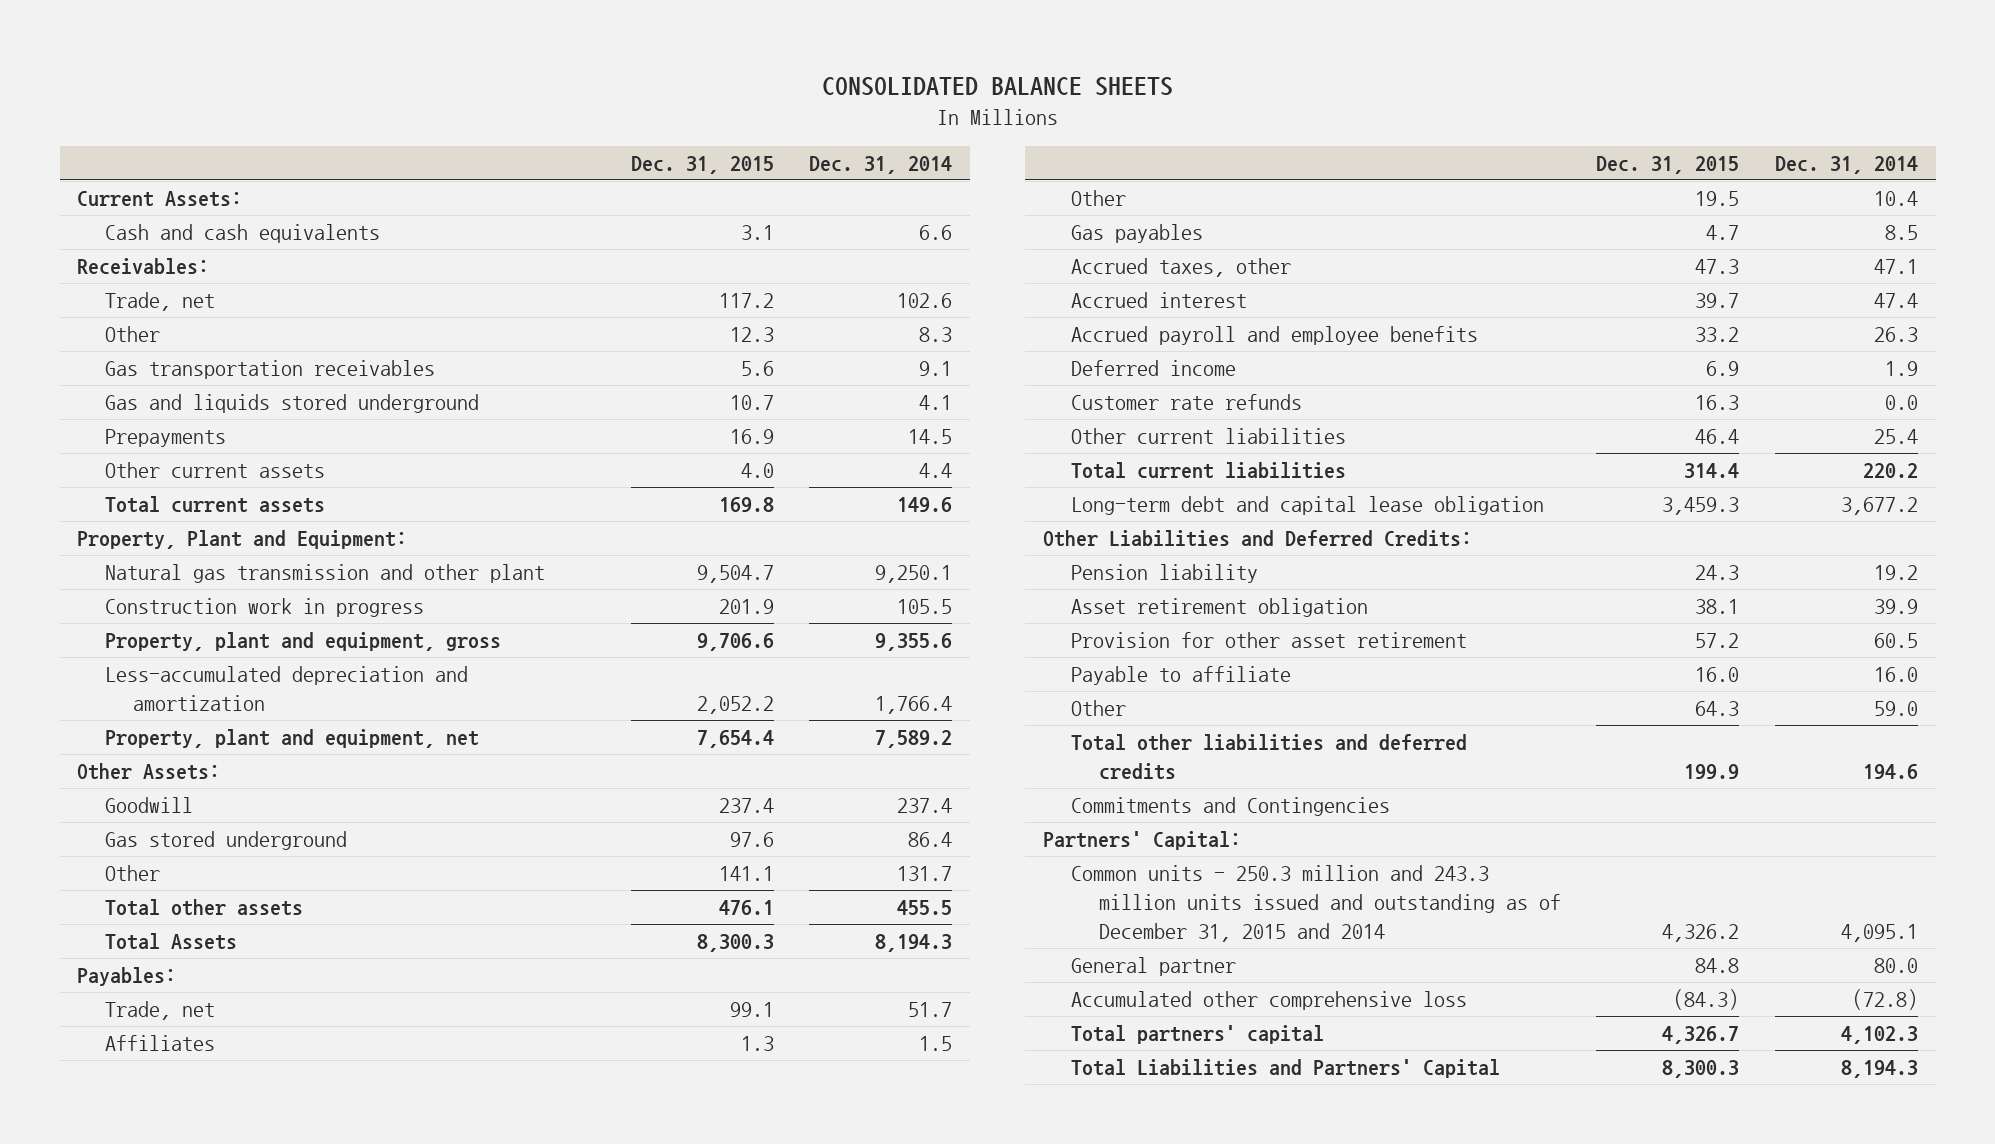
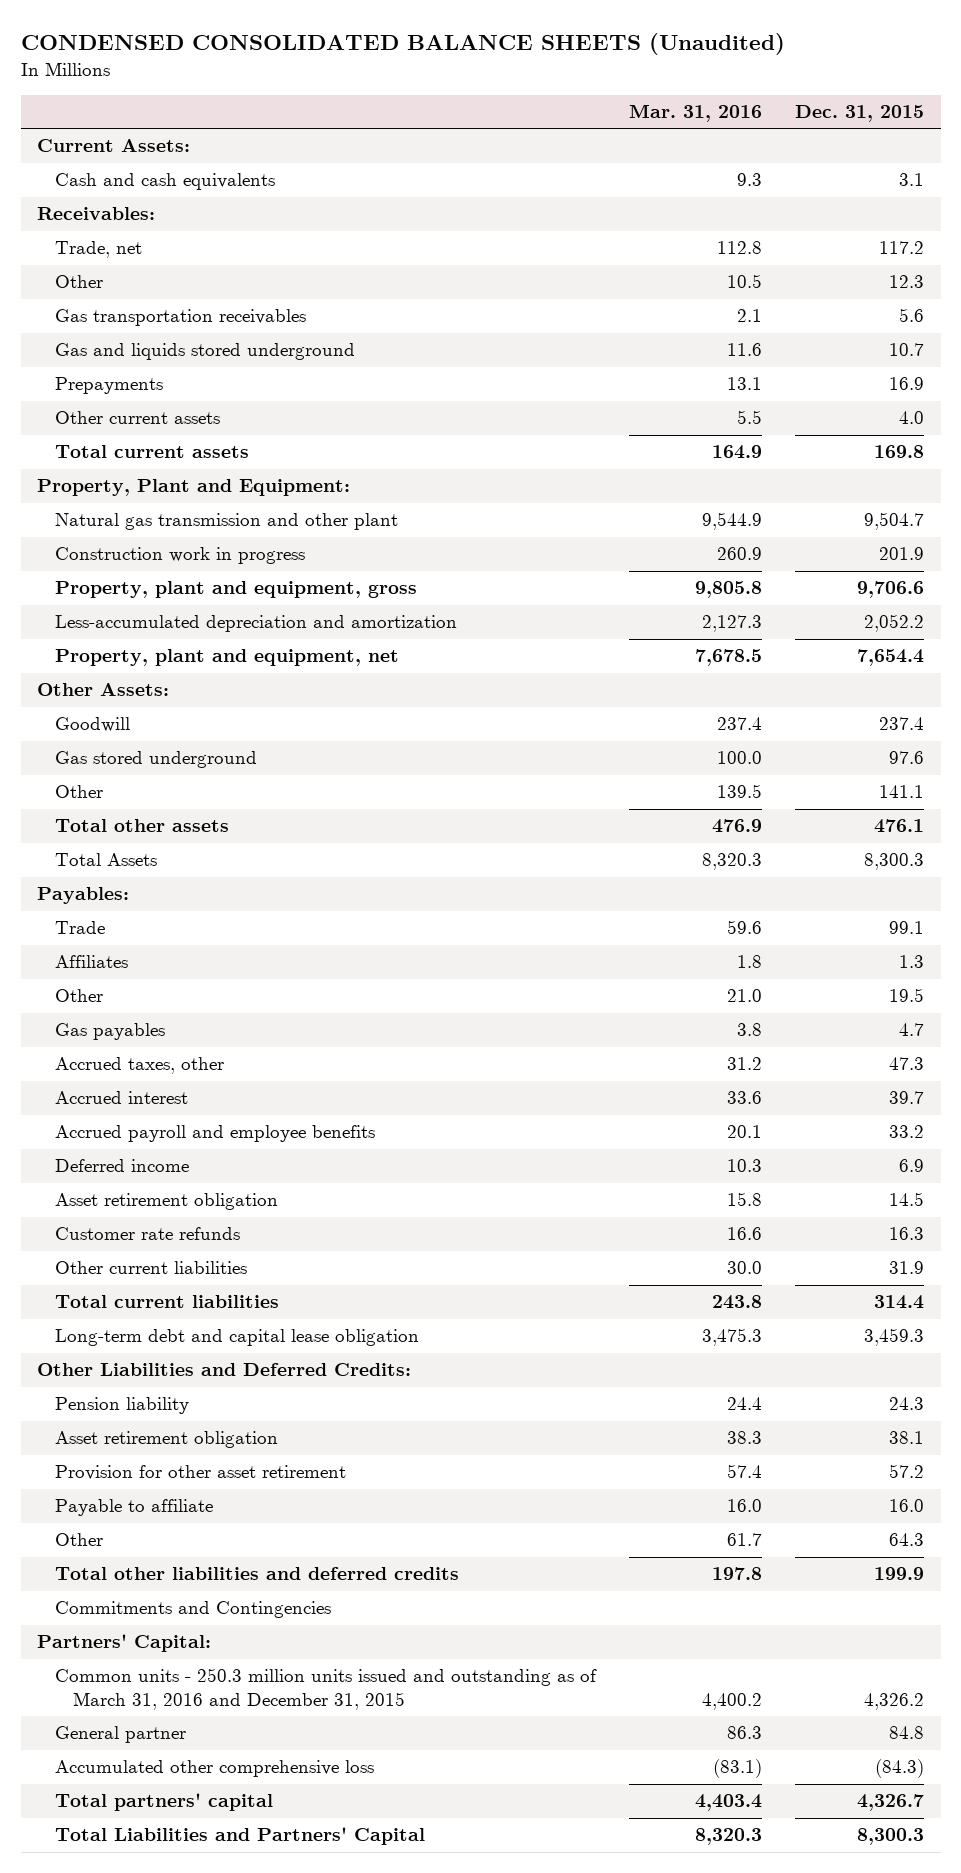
[821,76,1173,96] CONSOLIDATED BALANCE SHEETS -> [20,33,785,56] CONDENSED CONSOLIDATED BALANCE SHEETS (Unaudited)
[809,155,953,174] Dec. 31, 2014 -> none
none -> [629,103,763,122] Mar. 31, 2016
[105,1001,216,1021] Trade, net -> [54,921,105,935] Trade
none -> [54,1193,278,1211] Asset retirement obligation
[1695,429,1740,445] 46.4 -> [889,1261,925,1275] 31.9
[1070,865,1561,942] Common units - 250.3 million and 243.3 million units issued and outstanding as of December 31, 2015 and 2014 -> [54,1668,597,1710] Common units - 250.3 million units issued and outstanding as of March 31, 2016 and December 31, 2015

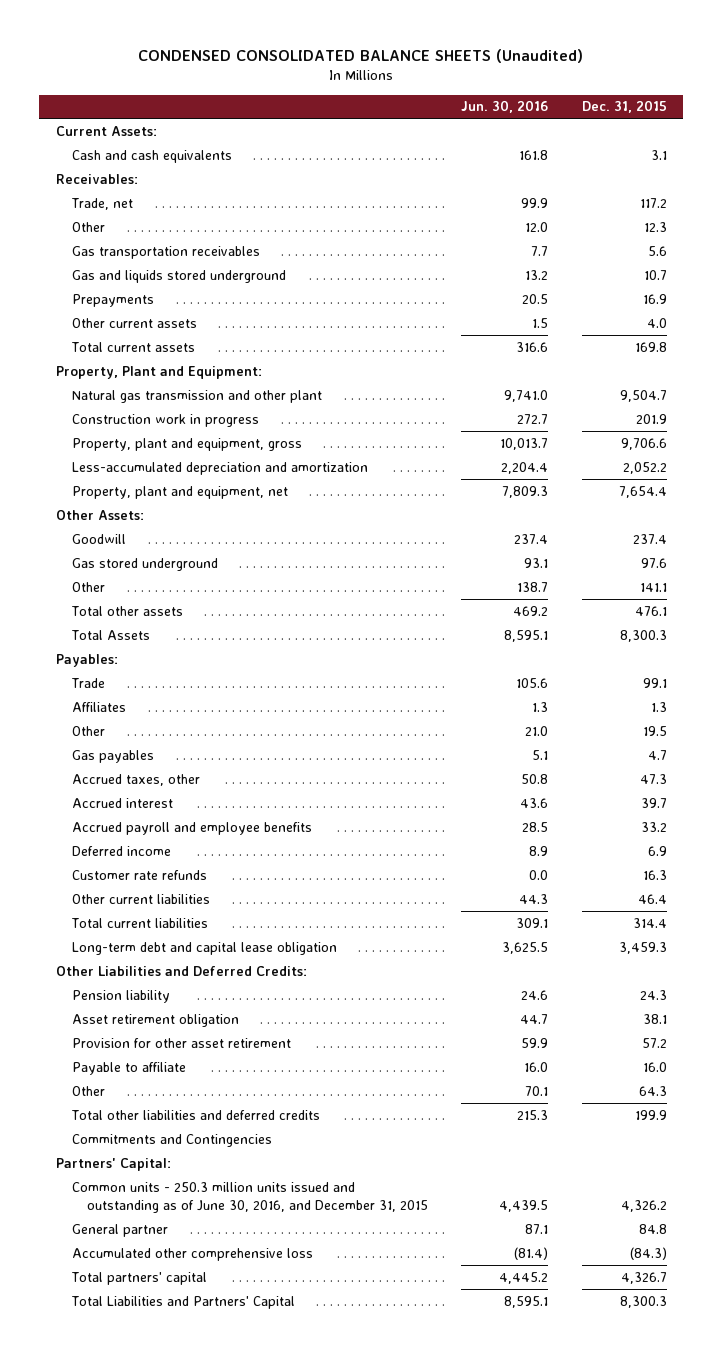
[629,103,763,122] Mar. 31, 2016 -> none
none -> [461,100,549,114] Jun. 30, 2016
[54,1193,278,1211] Asset retirement obligation -> none
[889,1261,925,1275] 31.9 -> [637,893,667,904] 46.4
[54,1668,597,1710] Common units - 250.3 million units issued and outstanding as of March 31, 2016 and December 31, 2015 -> [71,1181,429,1213] Common units - 250.3 million units issued and outstanding as of June 30, 2016, and December 31, 2015

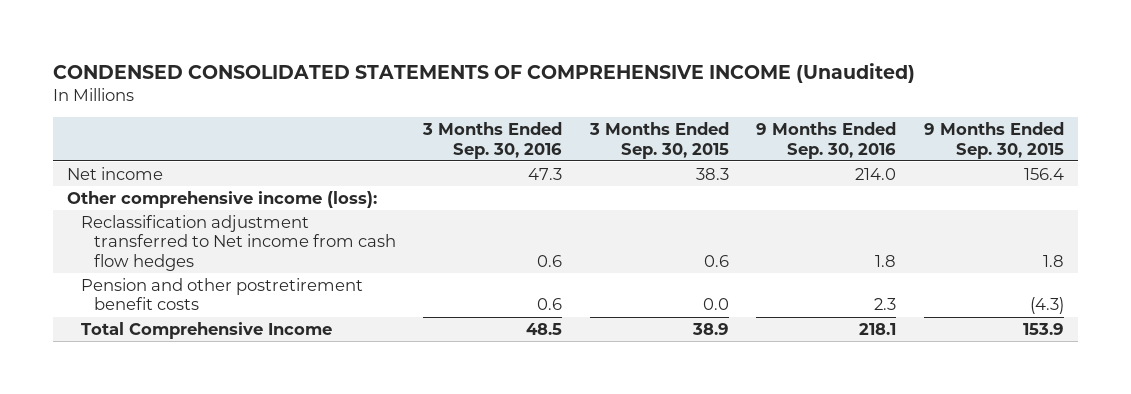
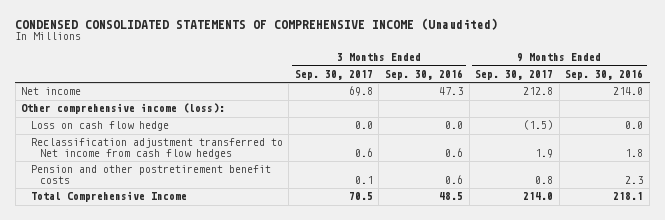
[588,122,729,159] 3 Months Ended Sep. 30, 2015 -> none
[923,122,1064,159] 9 Months Ended Sep. 30, 2015 -> none
none -> [294,70,373,81] Sep. 30, 2017
none -> [475,70,554,81] Sep. 30, 2017
none -> [30,121,169,132] Loss on cash flow hedge

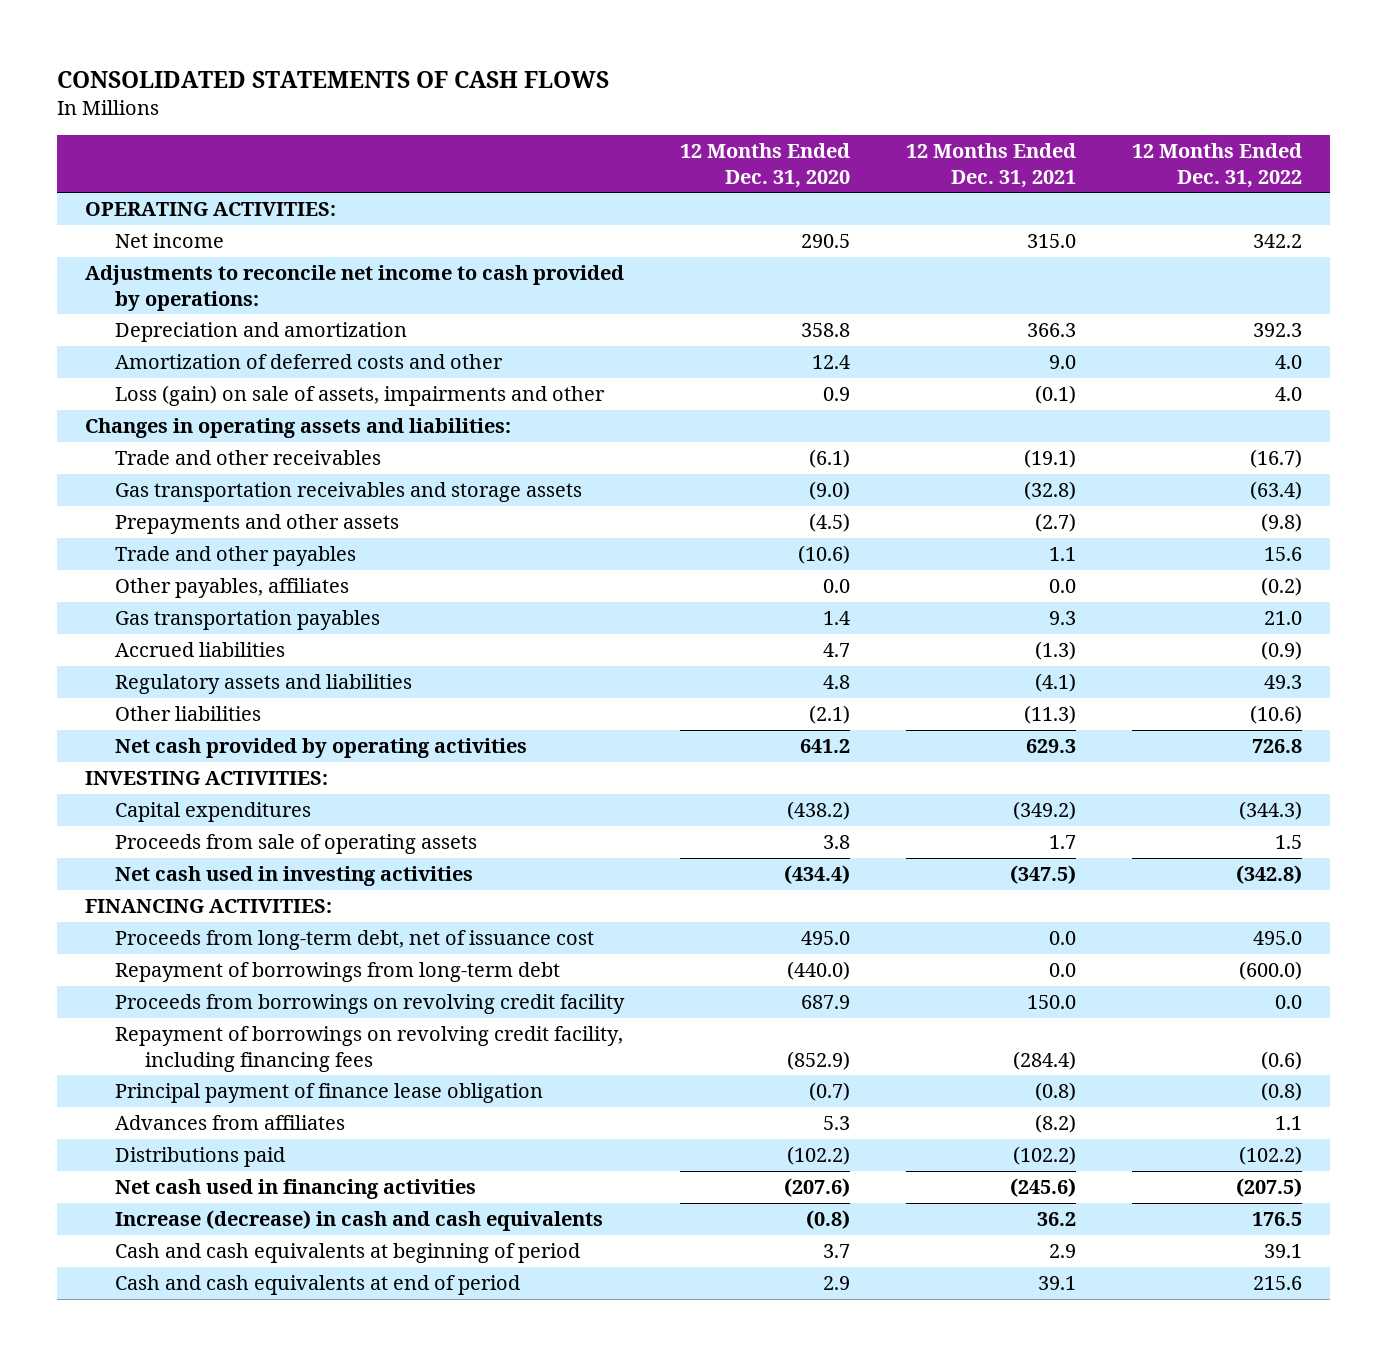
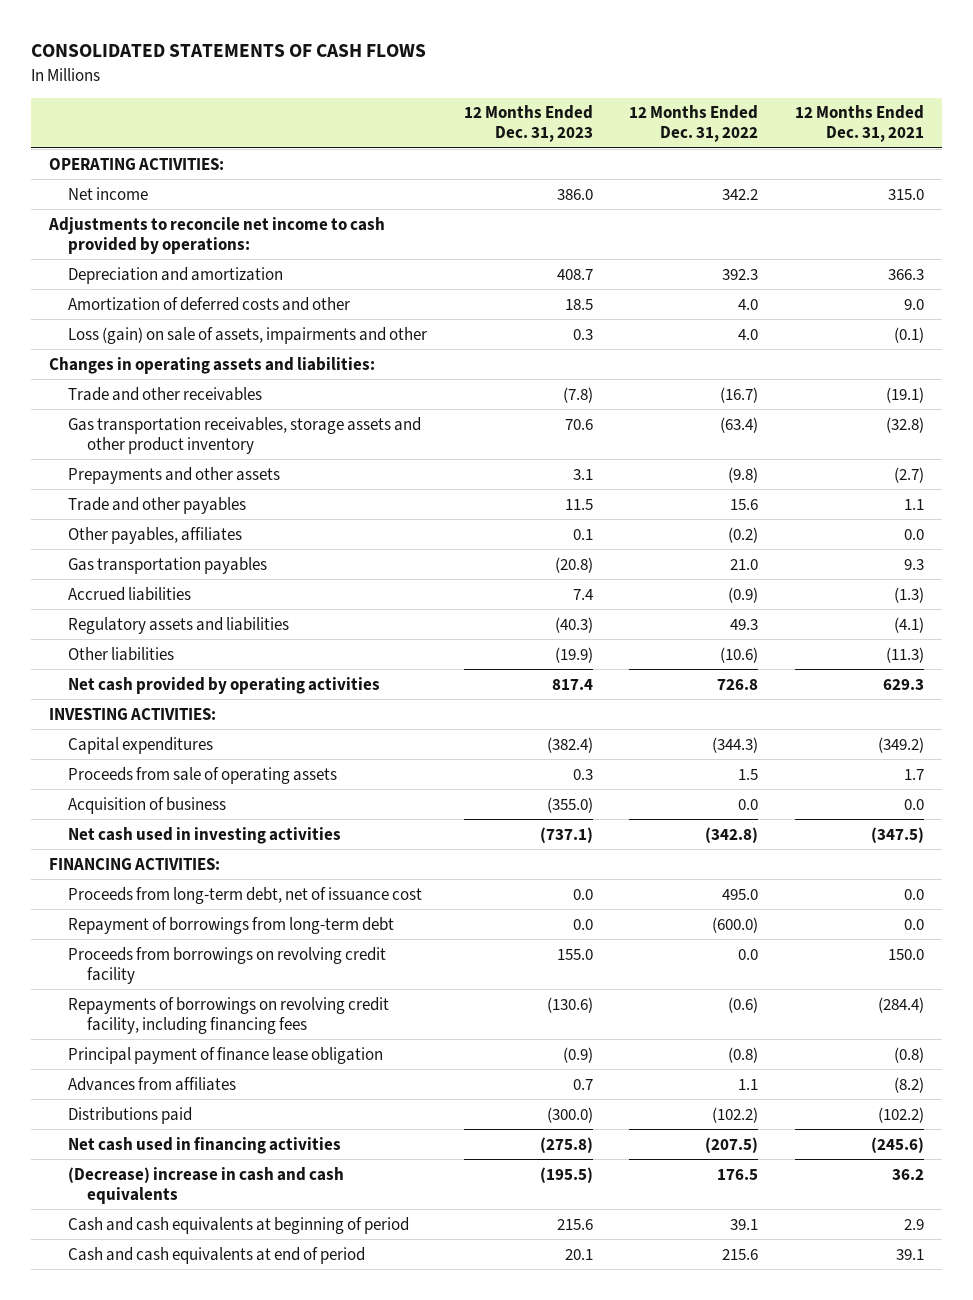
[679,143,850,188] 12 Months Ended Dec. 31, 2020 -> none
none -> [463,105,593,143] 12 Months Ended Dec. 31, 2023
[114,482,582,503] Gas transportation receivables and storage assets -> [67,416,421,454] Gas transportation receivables, storage assets and other product inventory
none -> [67,796,226,814] Acquisition of business
[114,1026,623,1072] Repayment of borrowings on revolving credit facility, including financing fees -> [67,996,389,1034] Repayments of borrowings on revolving credit facility, including financing fees
[114,1210,603,1232] Increase (decrease) in cash and cash equivalents -> [67,1166,344,1204] (Decrease) increase in cash and cash equivalents

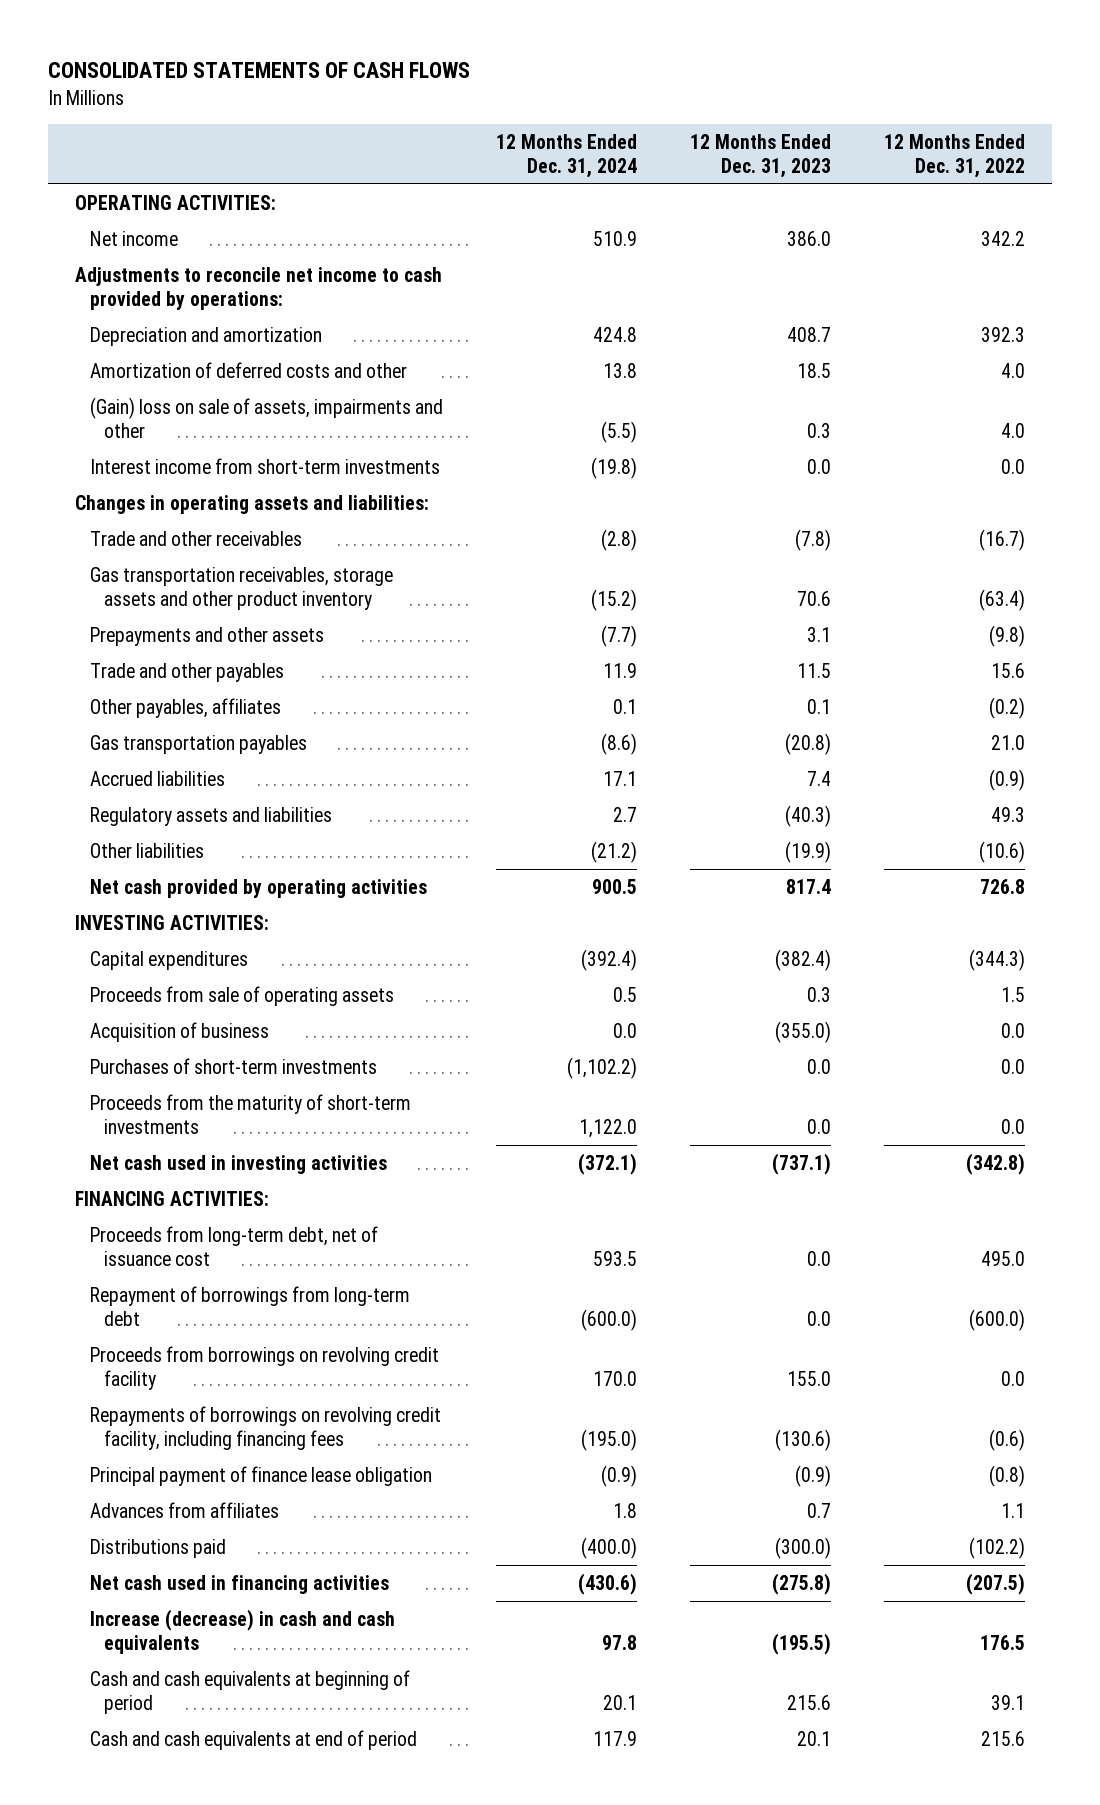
[794,105,924,143] 12 Months Ended Dec. 31, 2021 -> none
none -> [495,133,637,178] 12 Months Ended Dec. 31, 2024
[67,326,427,344] Loss (gain) on sale of assets, impairments and other -> [89,396,443,438] (Gain) loss on sale of assets, impairments and other
none -> [89,457,440,474] Interest income from short-term investments
none -> [89,1057,377,1074] Purchases of short-term investments
none -> [89,1093,411,1134] Proceeds from the maturity of short-term investments
[67,1166,344,1204] (Decrease) increase in cash and cash equivalents -> [89,1608,395,1654] Increase (decrease) in cash and cash equivalents

